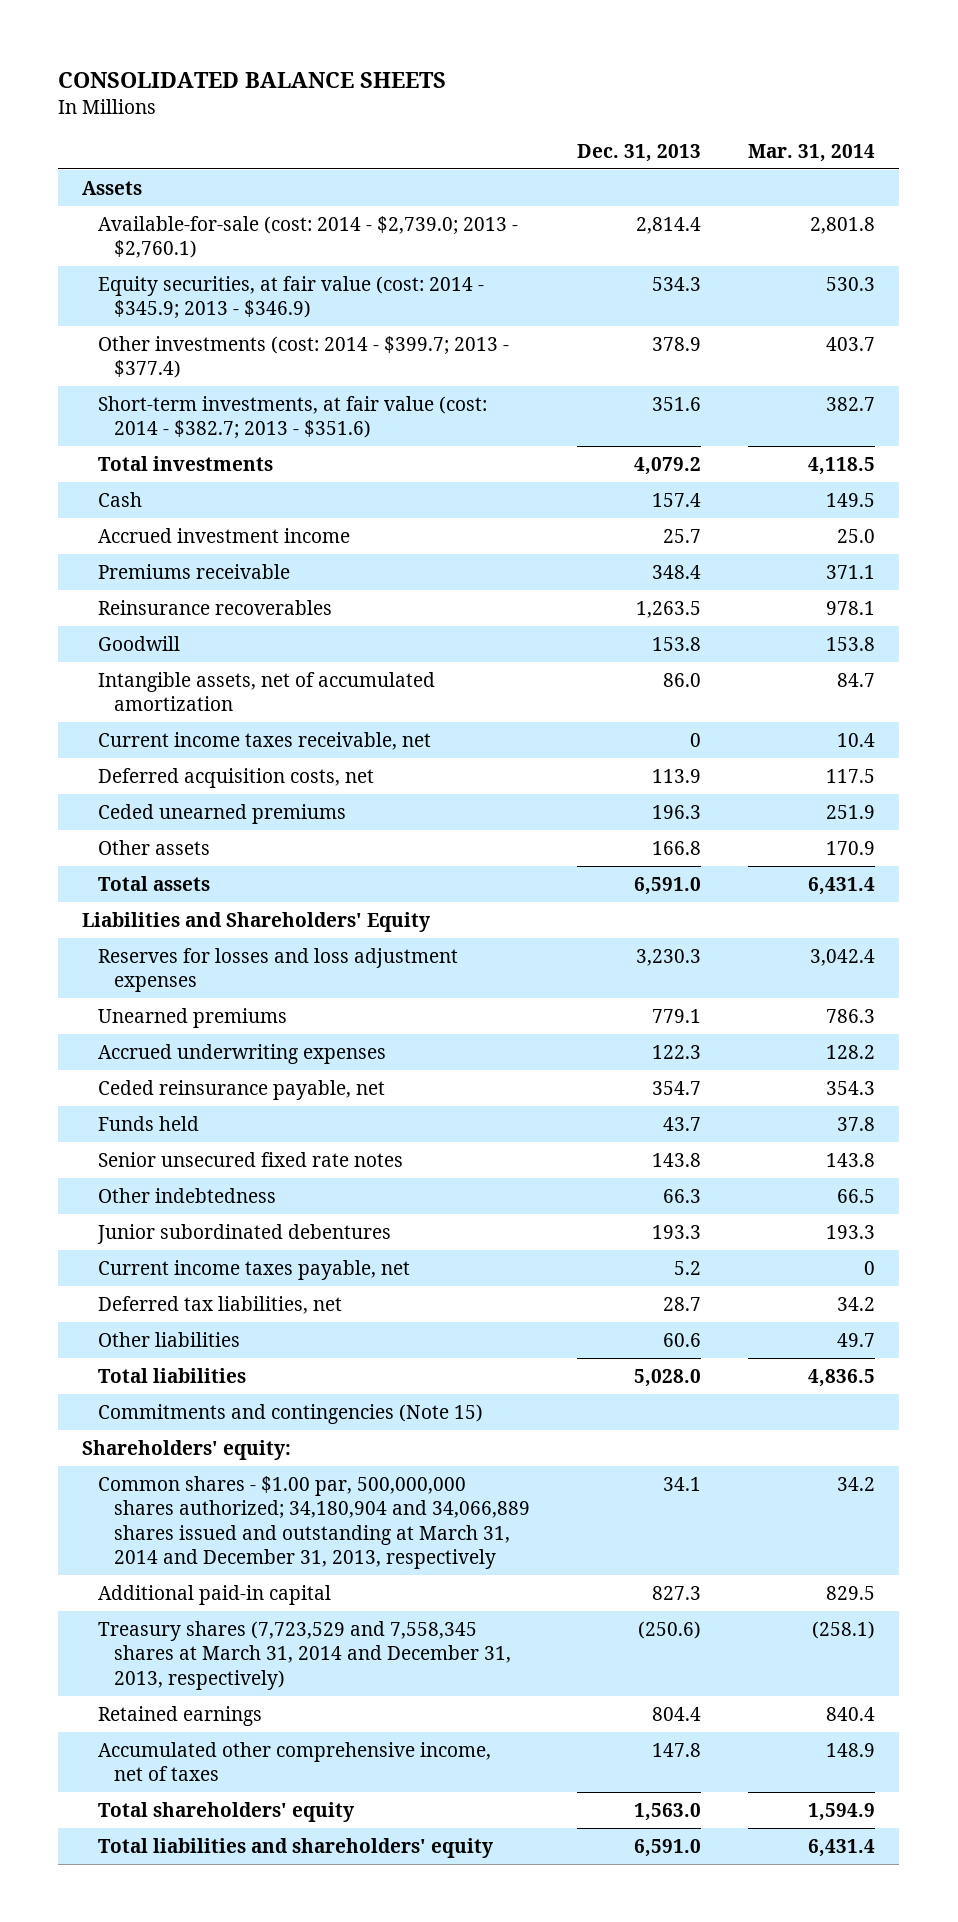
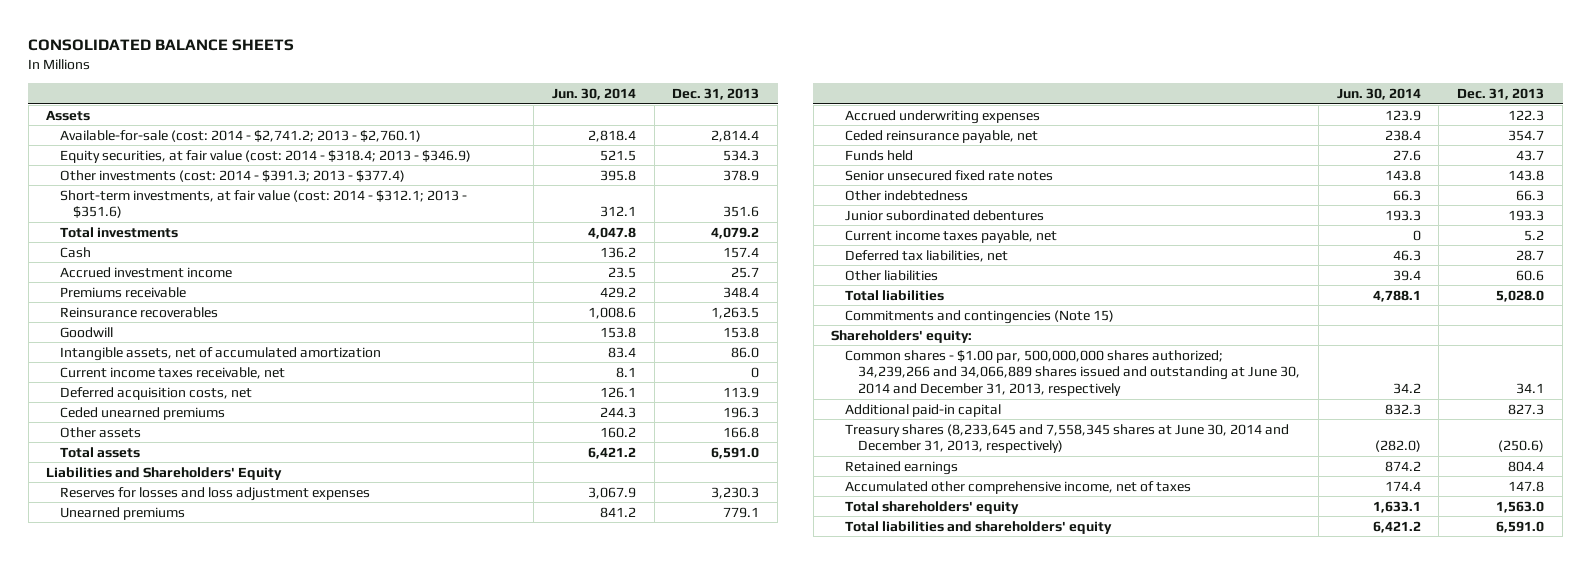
[748,143,876,162] Mar. 31, 2014 -> none
none -> [551,88,636,101] Jun. 30, 2014
[97,215,518,259] Available-for-sale (cost: 2014 - $2,739.0; 2013 - $2,760.1) -> [59,129,421,142] Available-for-sale (cost: 2014 - $2,741.2; 2013 - $2,760.1)
[97,275,484,320] Equity securities, at fair value (cost: 2014 - $345.9; 2013 - $346.9) -> [59,149,471,163] Equity securities, at fair value (cost: 2014 - $318.4; 2013 - $346.9)
[97,335,509,379] Other investments (cost: 2014 - $399.7; 2013 - $377.4) -> [59,169,405,182] Other investments (cost: 2014 - $391.3; 2013 - $377.4)
[97,395,487,440] Short-term investments, at fair value (cost: 2014 - $382.7; 2013 - $351.6) -> [59,189,467,219] Short-term investments, at fair value (cost: 2014 - $312.1; 2013 - $351.6)
[97,1475,530,1570] Common shares - $1.00 par, 500,000,000 shares authorized; 34,180,904 and 34,066,889 shares issued and outstanding at March 31, 2014 and December 31, 2013, respectively -> [844,349,1301,397] Common shares - $1.00 par, 500,000,000 shares authorized; 34,239,266 and 34,066,889 shares issued and outstanding at June 30, 2014 and December 31, 2013, respectively
[97,1620,511,1690] Treasury shares (7,723,529 and 7,558,345 shares at March 31, 2014 and December 31, 2013, respectively) -> [844,423,1289,454] Treasury shares (8,233,645 and 7,558,345 shares at June 30, 2014 and December 31, 2013, respectively)

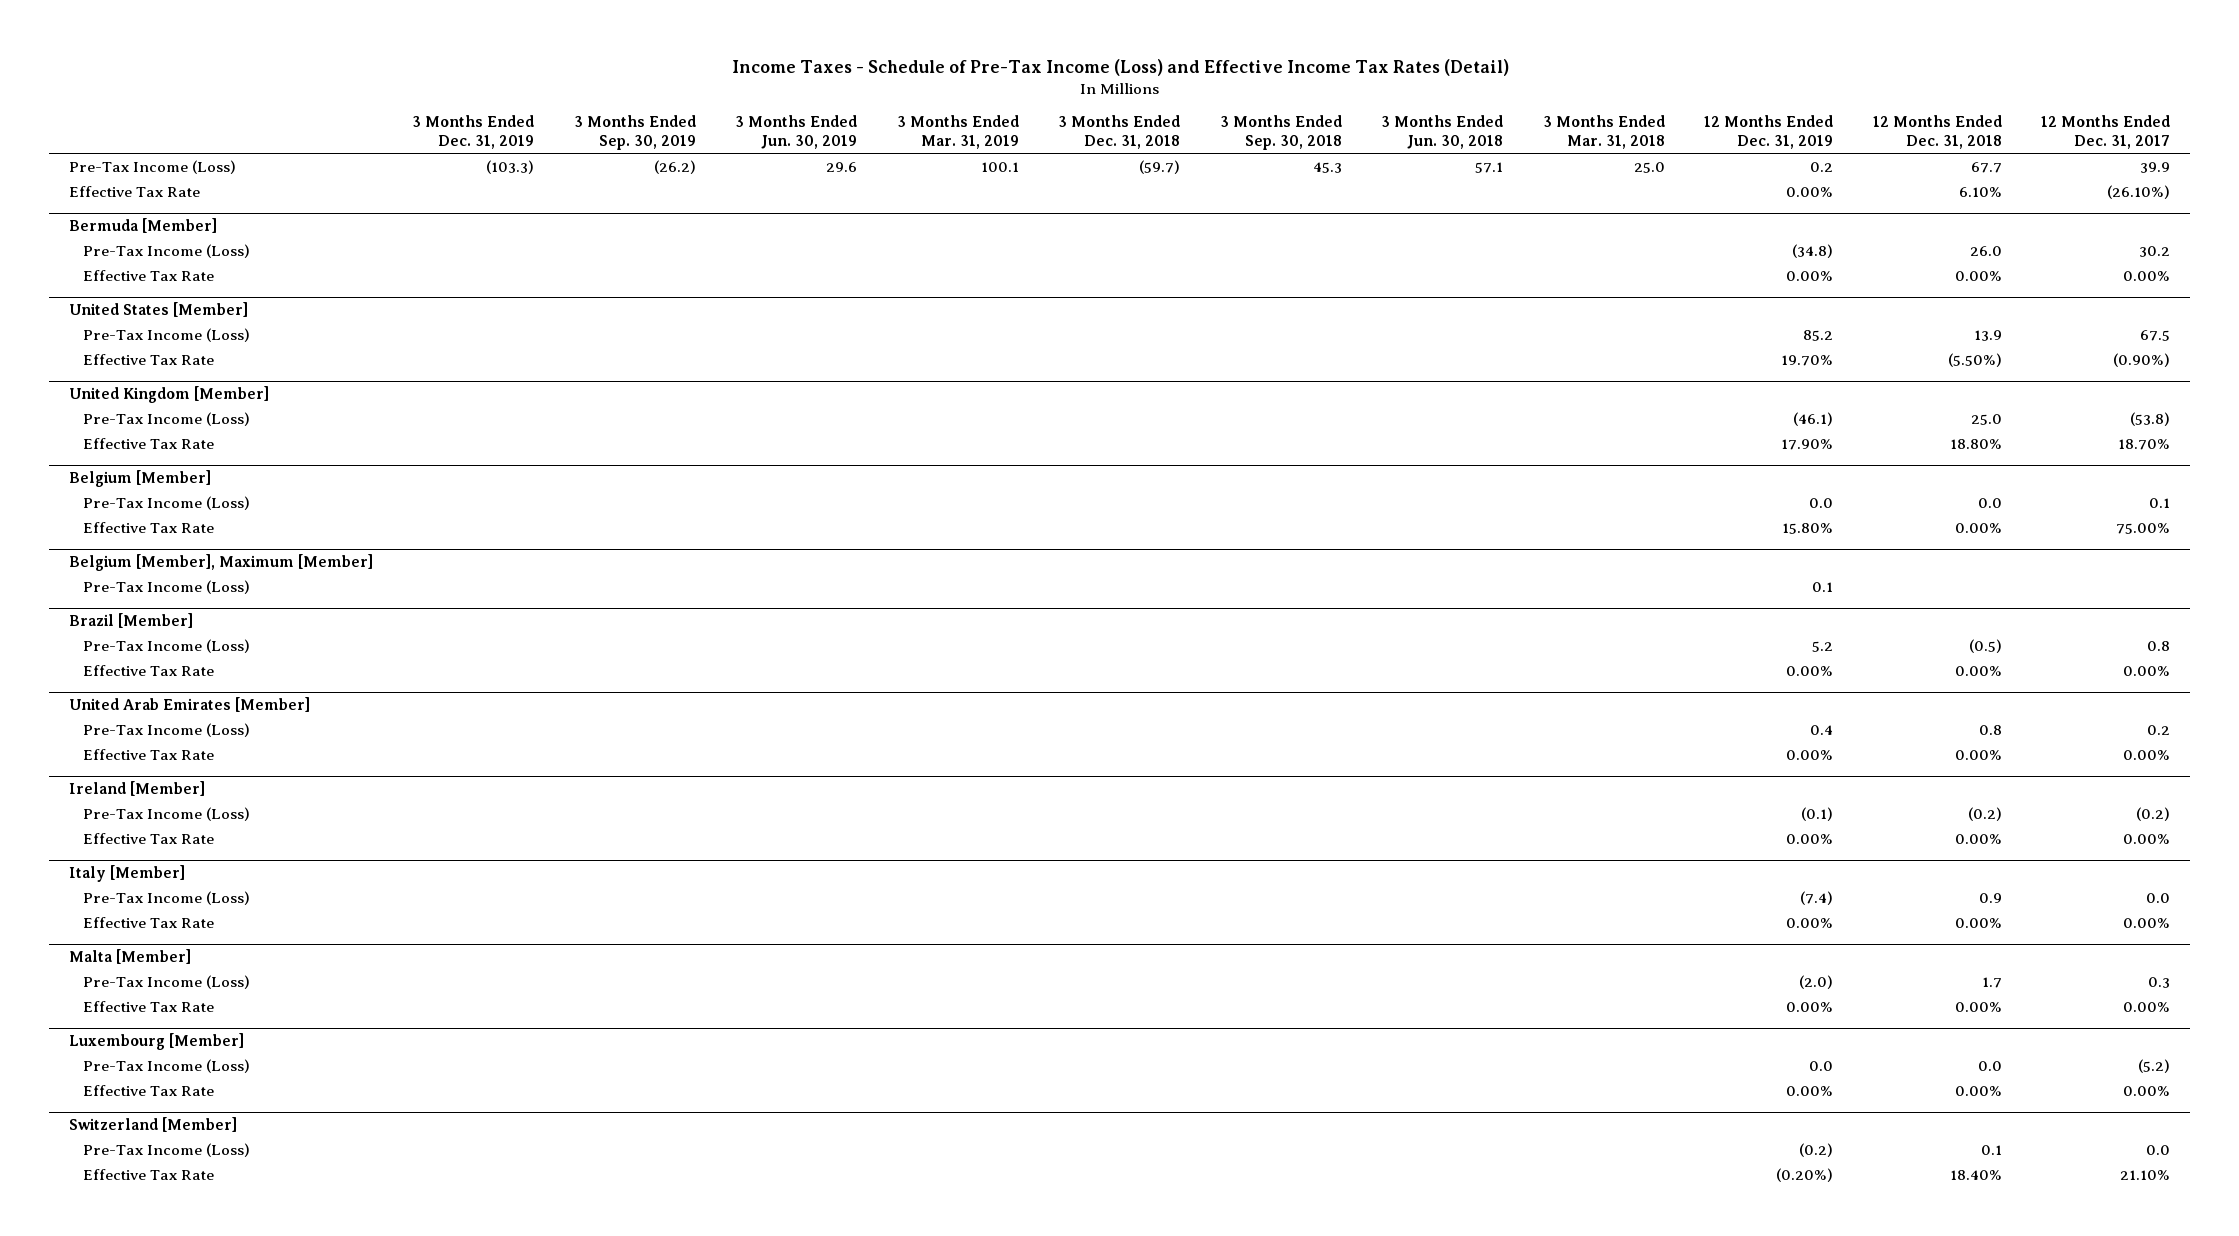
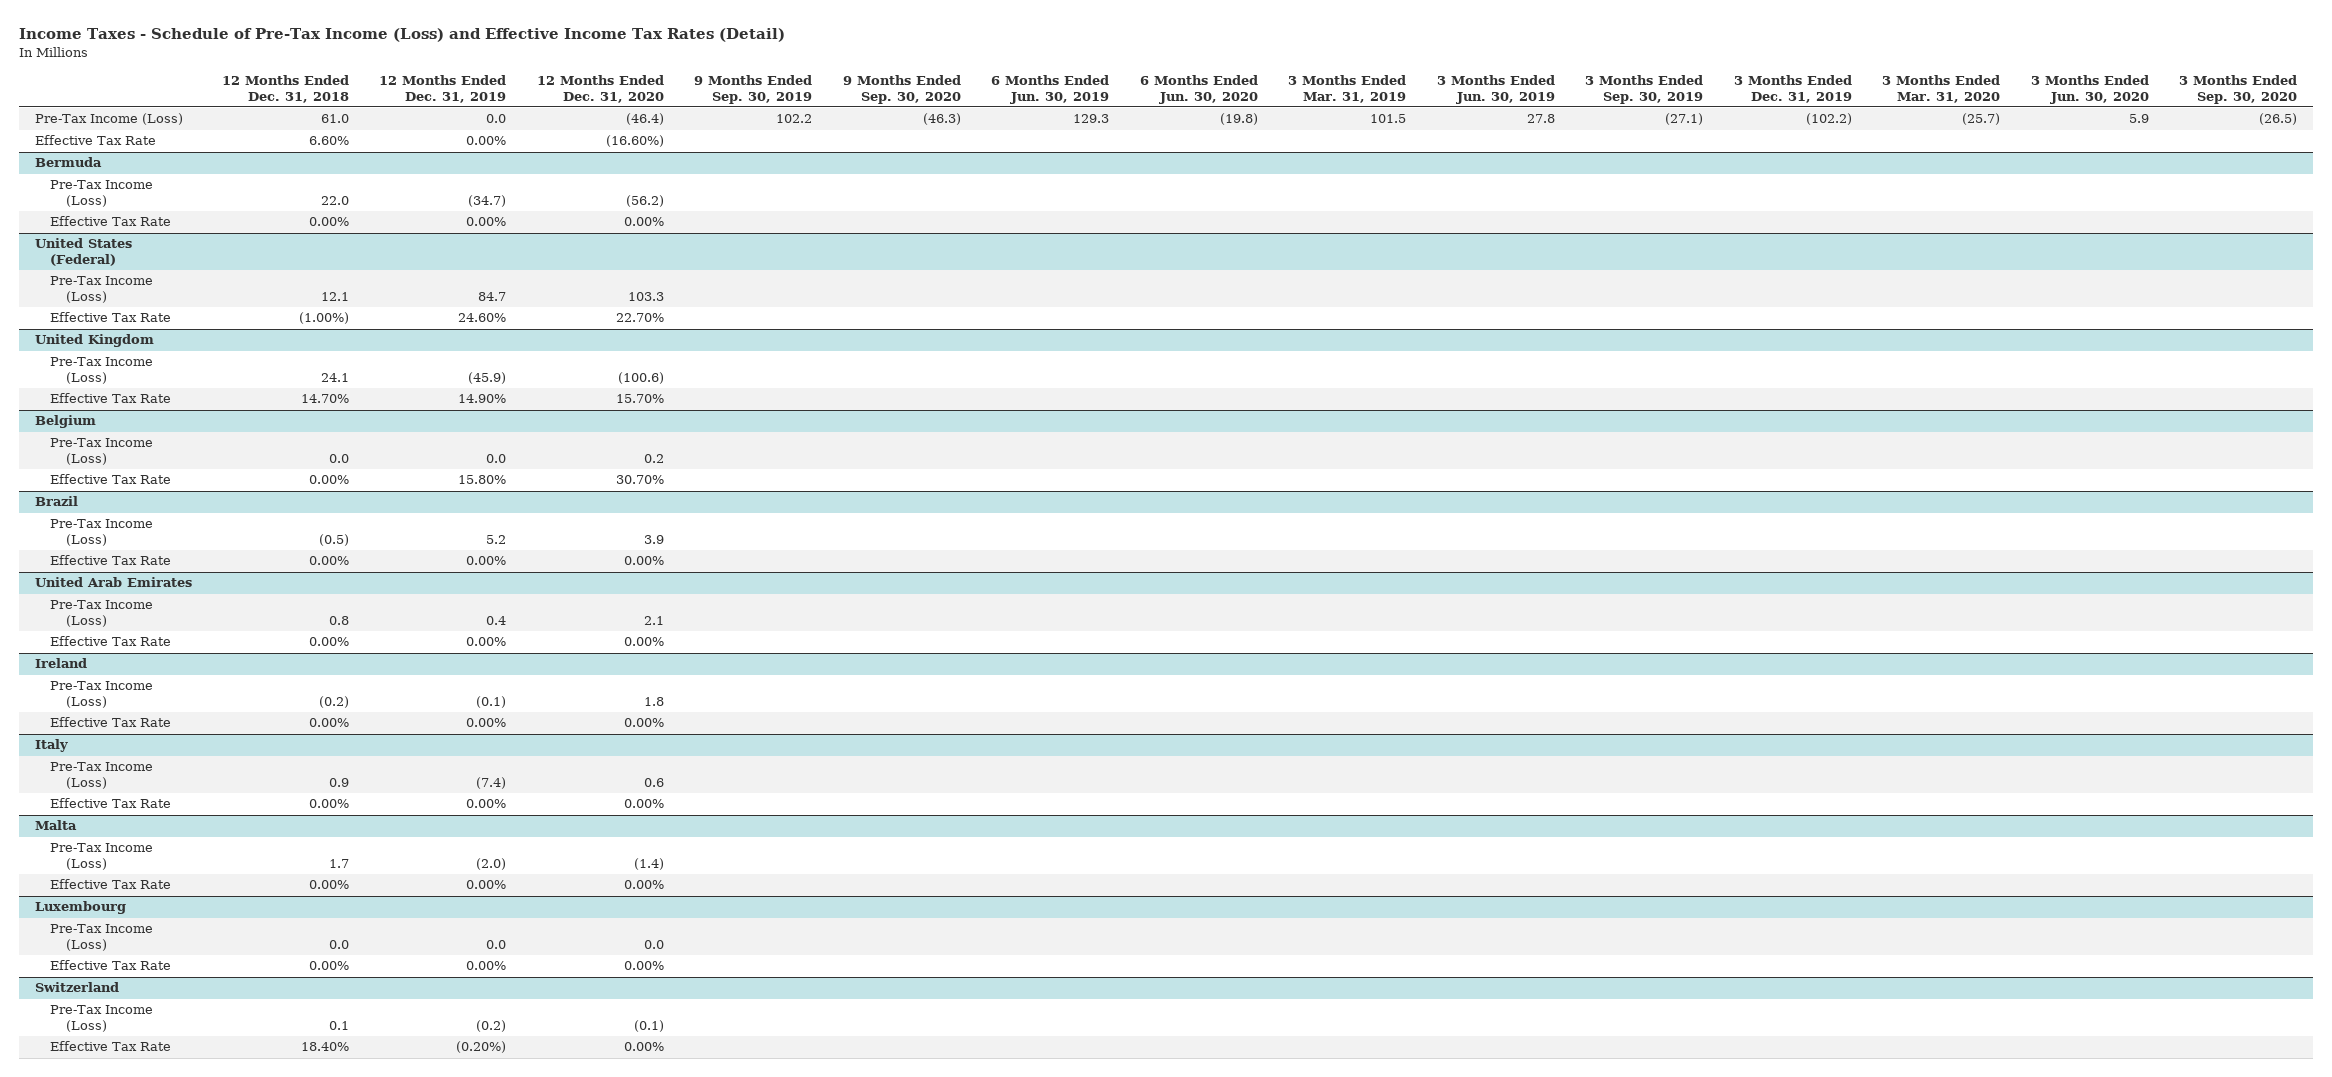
[1058,114,1181,149] 3 Months Ended Dec. 31, 2018 -> none
[1219,114,1342,150] 3 Months Ended Sep. 30, 2018 -> none
[1381,114,1504,149] 3 Months Ended Jun. 30, 2018 -> none
[1542,114,1665,149] 3 Months Ended Mar. 31, 2018 -> none
[2041,114,2171,149] 12 Months Ended Dec. 31, 2017 -> none
none -> [536,75,664,103] 12 Months Ended Dec. 31, 2020
none -> [694,75,813,104] 9 Months Ended Sep. 30, 2019
none -> [842,75,961,104] 9 Months Ended Sep. 30, 2020
none -> [991,75,1110,104] 6 Months Ended Jun. 30, 2019
none -> [1139,75,1258,104] 6 Months Ended Jun. 30, 2020
none -> [1882,75,2001,103] 3 Months Ended Mar. 31, 2020
none -> [2030,75,2149,104] 3 Months Ended Jun. 30, 2020
none -> [2179,75,2298,104] 3 Months Ended Sep. 30, 2020
[486,159,535,174] (103.3) -> [1805,113,1852,126] (102.2)
[653,159,696,174] (26.2) -> [1665,113,1704,126] (27.1)
[826,161,858,172] 29.6 -> [1526,114,1555,124] 27.8
[980,161,1019,172] 100.1 -> [1370,114,1407,124] 101.5
[1810,161,1834,172] 0.2 -> [486,114,507,124] 0.0
[1970,161,2002,173] 67.7 -> [321,114,350,124] 61.0
[1958,186,2002,197] 6.10% -> [309,136,350,146] 6.60%
[68,218,217,234] Bermuda [Member] -> [34,157,102,168] Bermuda
[1792,243,1834,258] (34.8) -> [468,195,507,208] (34.7)
[1969,245,2002,256] 26.0 -> [321,196,350,206] 22.0
[68,302,248,318] United States [Member] -> [34,238,132,267] United States (Federal)
[1803,329,1834,341] 85.2 -> [478,292,507,302] 84.7
[1973,329,2002,341] 13.9 -> [321,292,350,302] 12.1
[1781,354,1834,366] 19.70% -> [458,313,507,323] 24.60%
[1947,352,2002,367] (5.50%) -> [299,312,350,325] (1.00%)
[68,386,269,404] United Kingdom [Member] -> [34,334,154,348] United Kingdom
[1793,411,1834,426] (46.1) -> [468,372,507,385] (45.9)
[1970,413,2002,425] 25.0 -> [321,373,350,383] 24.1
[1781,438,1834,450] 17.90% -> [458,394,507,404] 14.90%
[1949,438,2002,449] 18.80% -> [301,394,350,404] 14.70%
[68,470,211,488] Belgium [Member] -> [34,415,96,429] Belgium
[68,554,373,572] Belgium [Member], Maximum [Member] -> none
[82,579,250,594] Pre-Tax Income (Loss) -> none
[68,613,193,629] Brazil [Member] -> [34,496,78,507] Brazil
[68,697,310,713] United Arab Emirates [Member] -> [34,577,192,588] United Arab Emirates
[68,781,205,797] Ireland [Member] -> [34,658,87,669] Ireland
[68,865,185,883] Italy [Member] -> [34,739,68,753] Italy
[68,949,191,965] Malta [Member] -> [34,820,77,831] Malta
[68,1033,244,1051] Luxembourg [Member] -> [34,901,126,915] Luxembourg
[68,1117,237,1133] Switzerland [Member] -> [34,982,119,993] Switzerland

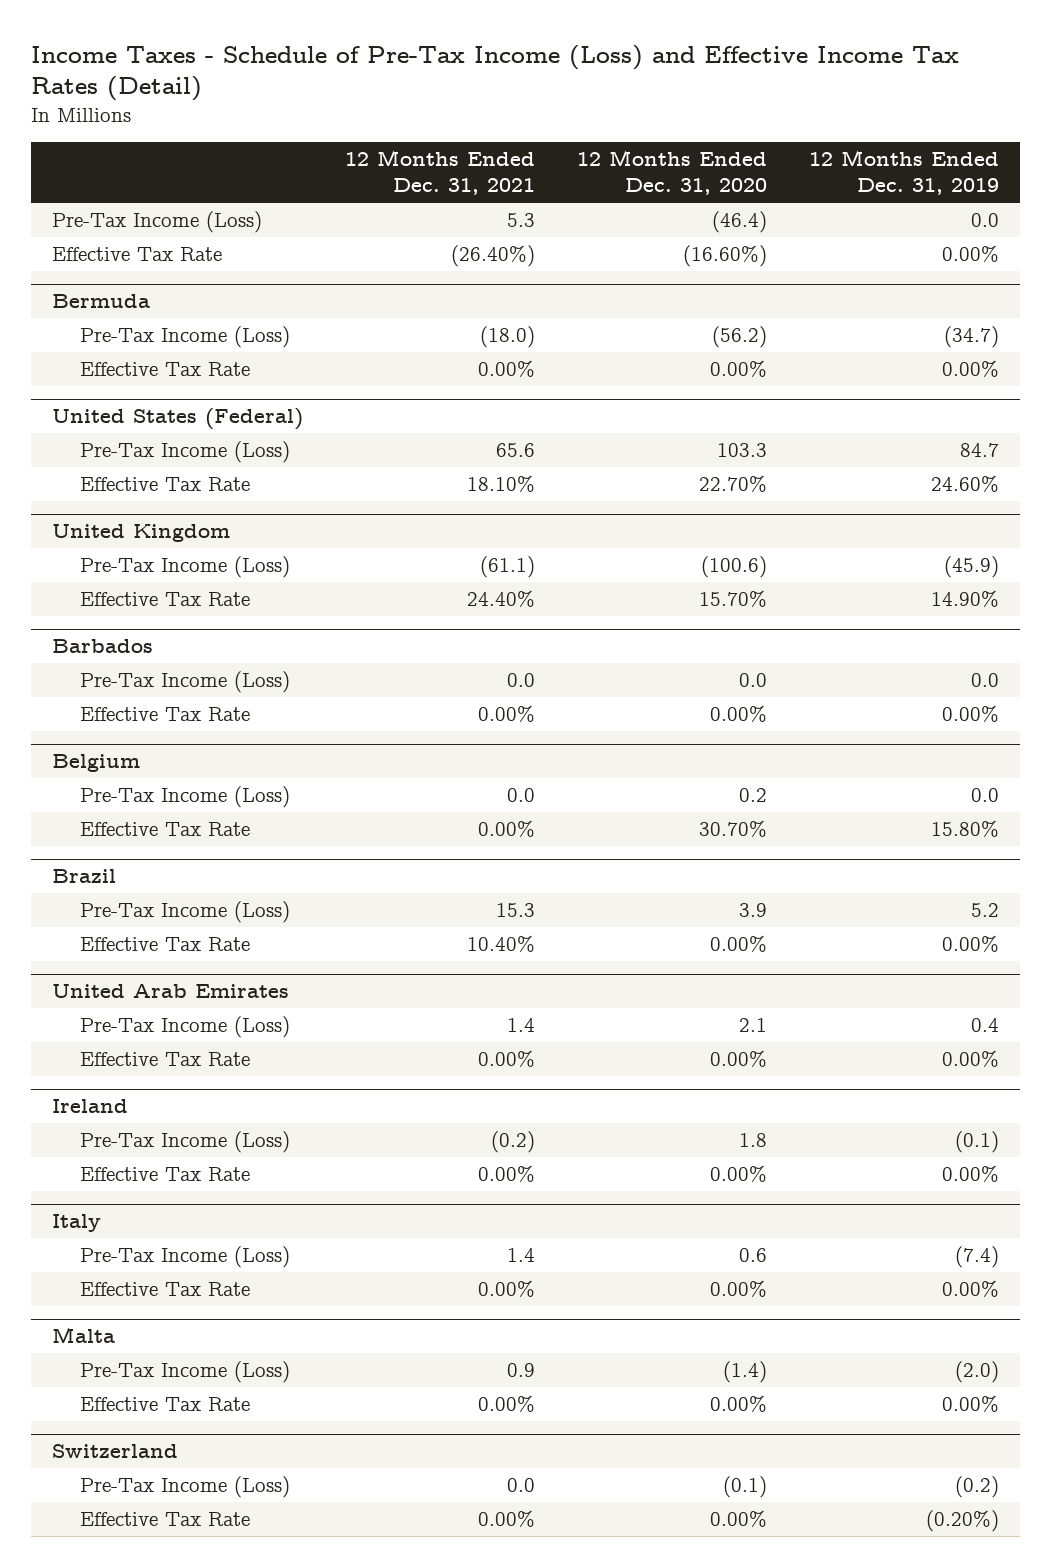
[222,75,350,103] 12 Months Ended Dec. 31, 2018 -> none
[694,75,813,104] 9 Months Ended Sep. 30, 2019 -> none
[842,75,961,104] 9 Months Ended Sep. 30, 2020 -> none
[991,75,1110,104] 6 Months Ended Jun. 30, 2019 -> none
[1139,75,1258,104] 6 Months Ended Jun. 30, 2020 -> none
[1288,75,1407,103] 3 Months Ended Mar. 31, 2019 -> none
[1436,75,1555,104] 3 Months Ended Jun. 30, 2019 -> none
[1585,75,1704,104] 3 Months Ended Sep. 30, 2019 -> none
[1733,75,1852,103] 3 Months Ended Dec. 31, 2019 -> none
[1882,75,2001,103] 3 Months Ended Mar. 31, 2020 -> none
[2030,75,2149,104] 3 Months Ended Jun. 30, 2020 -> none
[2179,75,2298,104] 3 Months Ended Sep. 30, 2020 -> none
none -> [344,150,535,196] 12 Months Ended Dec. 31, 2021
none -> [51,639,153,654] Barbados
none -> [80,671,291,694] Pre-Tax Income (Loss)
none -> [80,707,251,722] Effective Tax Rate
[34,901,126,915] Luxembourg -> none
[50,924,154,952] Pre-Tax Income (Loss) -> none
[50,960,172,971] Effective Tax Rate -> none

